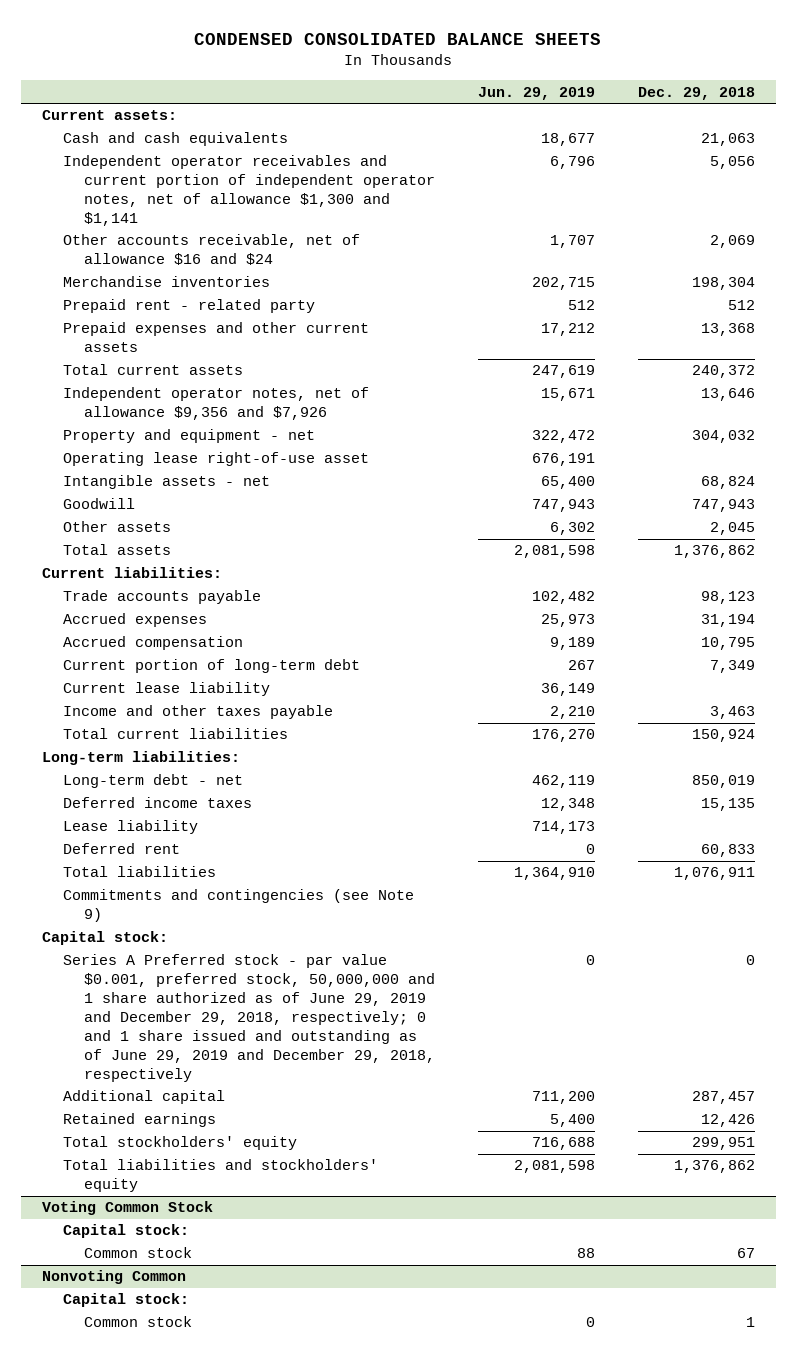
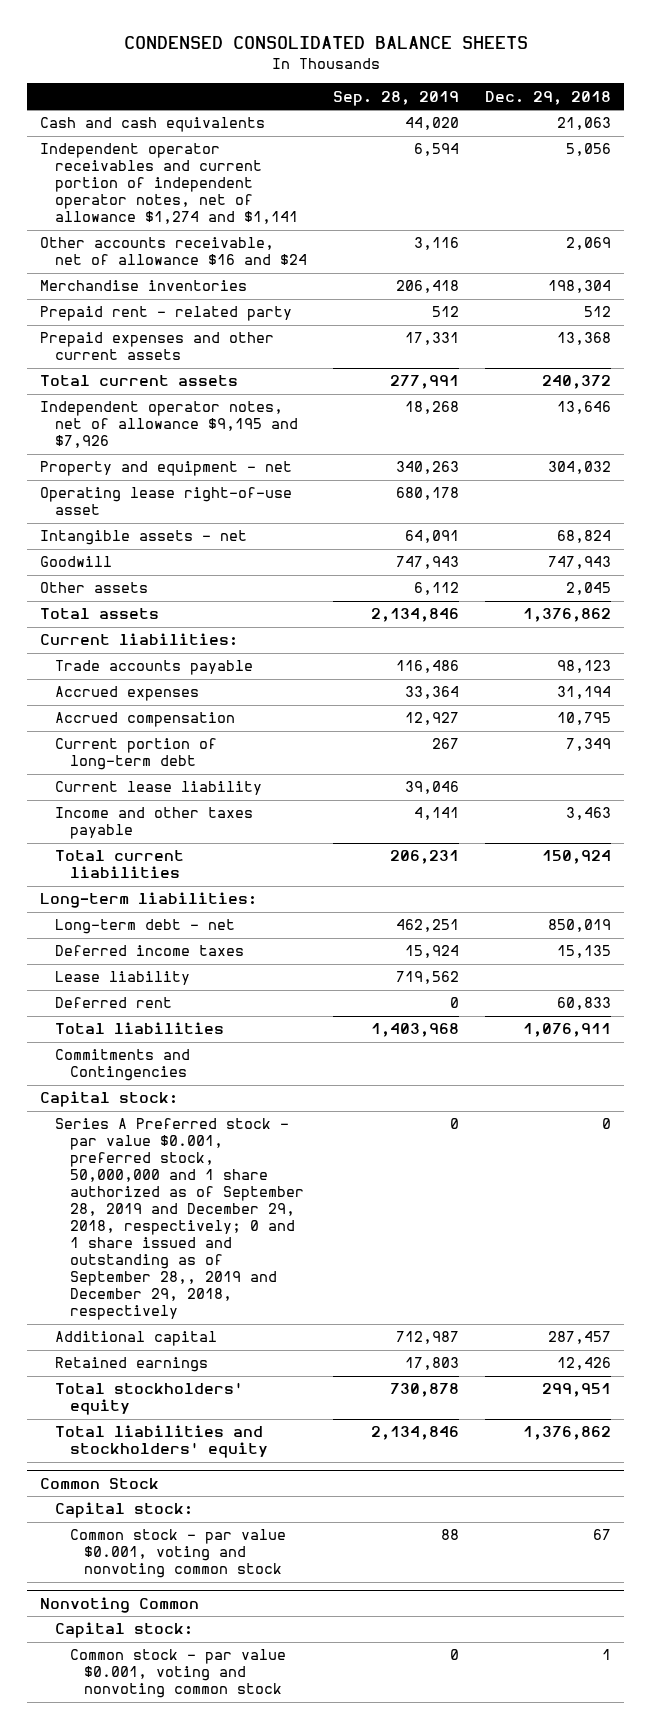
[477,86,595,100] Jun. 29, 2019 -> none
none -> [332,90,459,106] Sep. 28, 2019
[42,110,178,121] Current assets: -> none
[63,155,436,227] Independent operator receivables and current portion of independent operator notes, net of allowance $1,300 and $1,141 -> [39,143,298,225] Independent operator receivables and current portion of independent operator notes, net of allowance $1,274 and $1,141
[63,387,370,421] Independent operator notes, net of allowance $9,356 and $7,926 -> [39,401,298,449] Independent operator notes, net of allowance $9,195 and $7,926
[63,889,415,923] Commitments and contingencies (see Note 9) -> [54,1049,190,1082] Commitments and Contingencies
[63,954,436,1082] Series A Preferred stock - par value $0.001, preferred stock, 50,000,000 and 1 share authorized as of June 29, 2019 and December 29, 2018, respectively; 0 and 1 share issued and outstanding as of June 29, 2019 and December 29, 2018, respectively -> [54,1118,304,1321] Series A Preferred stock - par value $0.001, preferred stock, 50,000,000 and 1 share authorized as of September 28, 2019 and December 29, 2018, respectively; 0 and 1 share issued and outstanding as of September 28,, 2019 and December 29, 2018, respectively
[42,1201,214,1216] Voting Common Stock -> [39,1477,159,1489] Common Stock
[84,1247,193,1259] Common stock -> [69,1529,286,1579] Common stock - par value $0.001, voting and nonvoting common stock
[84,1316,193,1328] Common stock -> [69,1649,286,1699] Common stock - par value $0.001, voting and nonvoting common stock

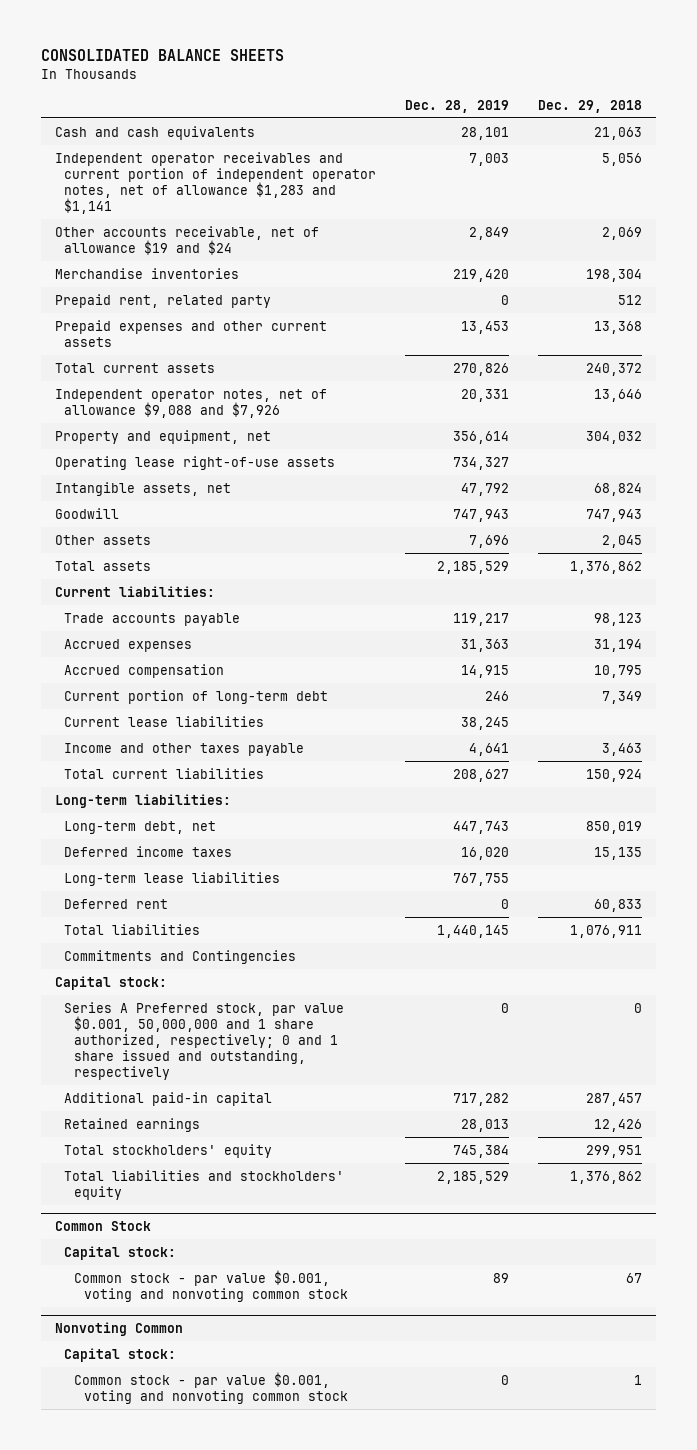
[123,36,528,50] CONDENSED CONSOLIDATED BALANCE SHEETS -> [40,48,284,61] CONSOLIDATED BALANCE SHEETS
[332,90,459,106] Sep. 28, 2019 -> none
none -> [405,99,510,113] Dec. 28, 2019
[39,143,298,225] Independent operator receivables and current portion of independent operator notes, net of allowance $1,274 and $1,141 -> [54,151,377,215] Independent operator receivables and current portion of independent operator notes, net of allowance $1,283 and $1,141
[39,237,307,266] Other accounts receivable, net of allowance $16 and $24 -> [54,225,319,255] Other accounts receivable, net of allowance $19 and $24
[39,306,292,322] Prepaid rent - related party -> [54,293,271,308] Prepaid rent, related party
[39,401,298,449] Independent operator notes, net of allowance $9,195 and $7,926 -> [54,388,327,418] Independent operator notes, net of allowance $9,088 and $7,926
[39,461,292,477] Property and equipment - net -> [54,429,271,444] Property and equipment, net
[39,487,292,516] Operating lease right-of-use asset -> [54,455,335,470] Operating lease right-of-use assets
[39,530,247,546] Intangible assets - net -> [54,481,231,496] Intangible assets, net
[54,781,262,796] Current lease liability -> [64,715,265,727] Current lease liabilities
[54,919,235,935] Long-term debt - net -> [64,820,217,834] Long-term debt, net
[54,971,190,986] Lease liability -> [64,871,281,886] Long-term lease liabilities
[54,1118,304,1321] Series A Preferred stock - par value $0.001, preferred stock, 50,000,000 and 1 share authorized as of September 28, 2019 and December 29, 2018, respectively; 0 and 1 share issued and outstanding as of September 28,, 2019 and December 29, 2018, respectively -> [64,1001,345,1081] Series A Preferred stock, par value $0.001, 50,000,000 and 1 share authorized, respectively; 0 and 1 share issued and outstanding, respectively
[54,1331,217,1347] Additional capital -> [64,1091,273,1106] Additional paid-in capital

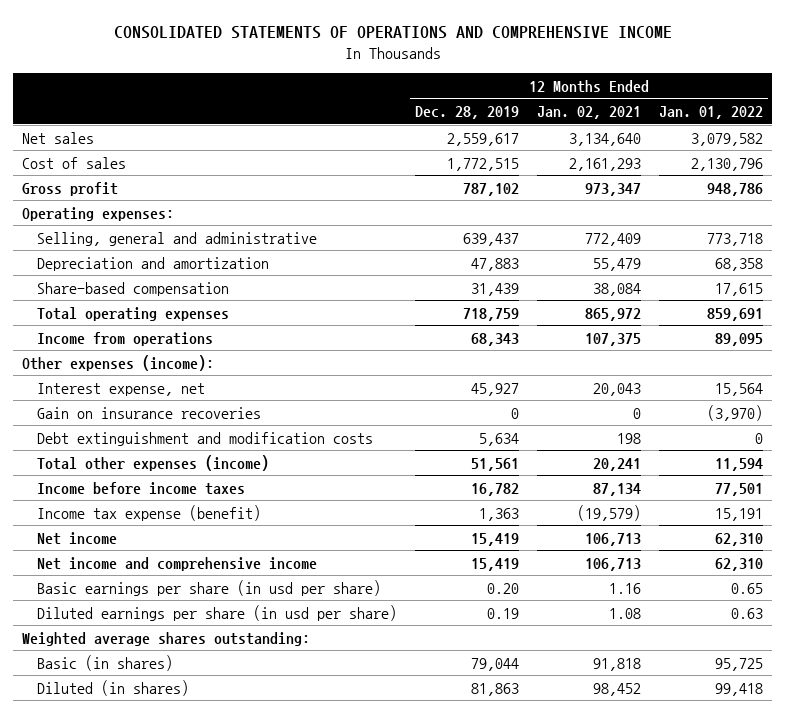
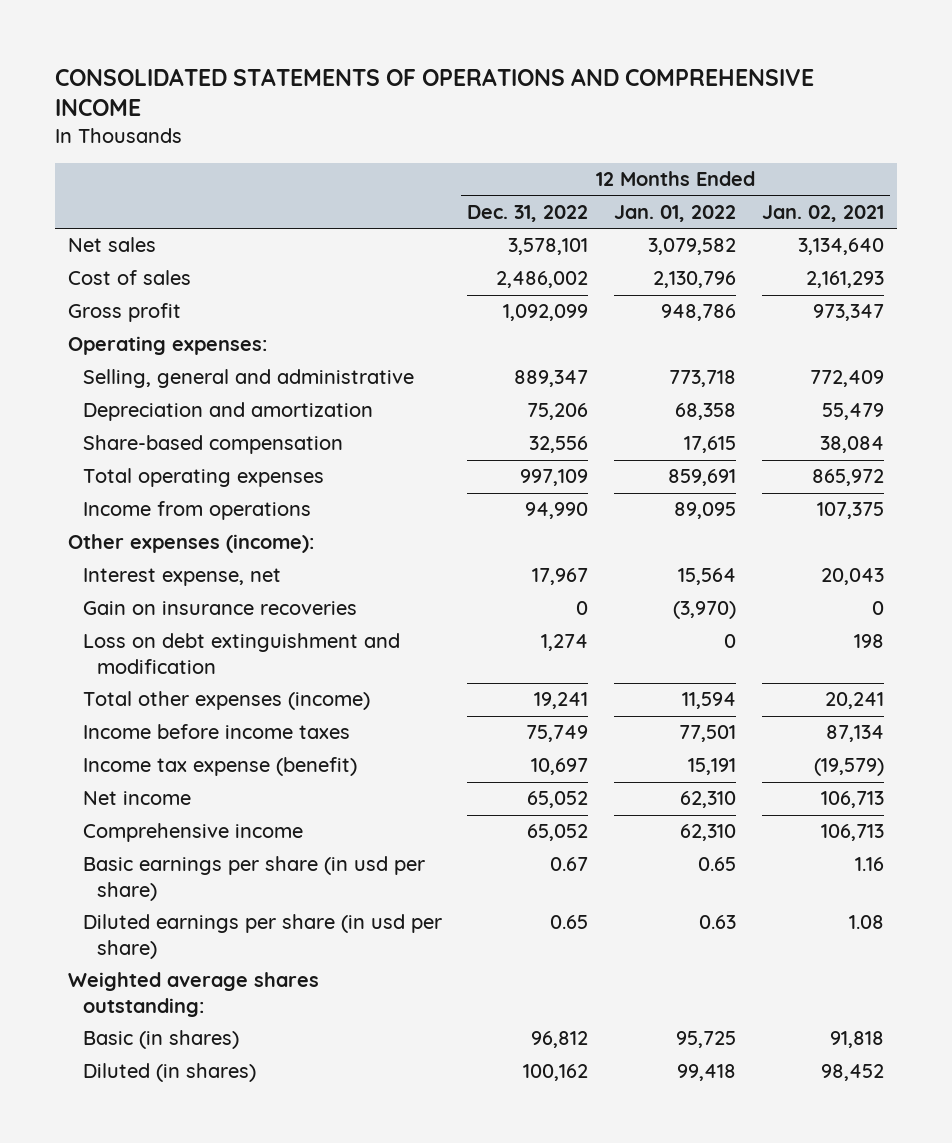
[414,106,519,120] Dec. 28, 2019 -> none
none -> [467,204,589,222] Dec. 31, 2022
[36,431,373,446] Debt extinguishment and modification costs -> [82,633,400,674] Loss on debt extinguishment and modification
[36,556,317,571] Net income and comprehensive income -> [82,823,303,843] Comprehensive income

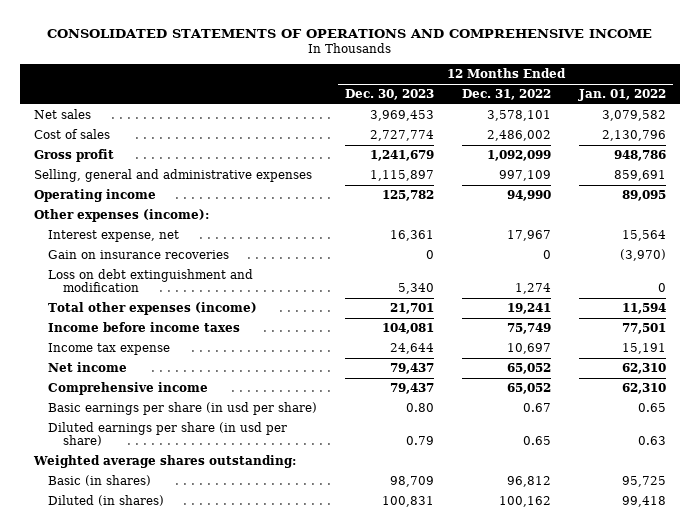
[761,204,884,222] Jan. 02, 2021 -> none
none -> [345,89,435,101] Dec. 30, 2023
[67,336,267,356] Operating expenses: -> none
[82,402,373,422] Depreciation and amortization -> none
[82,435,343,455] Share-based compensation -> none
[82,468,324,488] Total operating expenses -> none
[82,369,414,389] Selling, general and administrative -> [33,169,312,183] Selling, general and administrative expenses
[514,370,589,388] 889,347 -> [499,170,552,182] 997,109
[669,370,737,388] 773,718 -> [614,170,667,182] 859,691
[82,501,311,521] Income from operations -> [33,189,156,203] Operating income
[82,757,357,777] Income tax expense (benefit) -> [48,343,171,356] Income tax expense

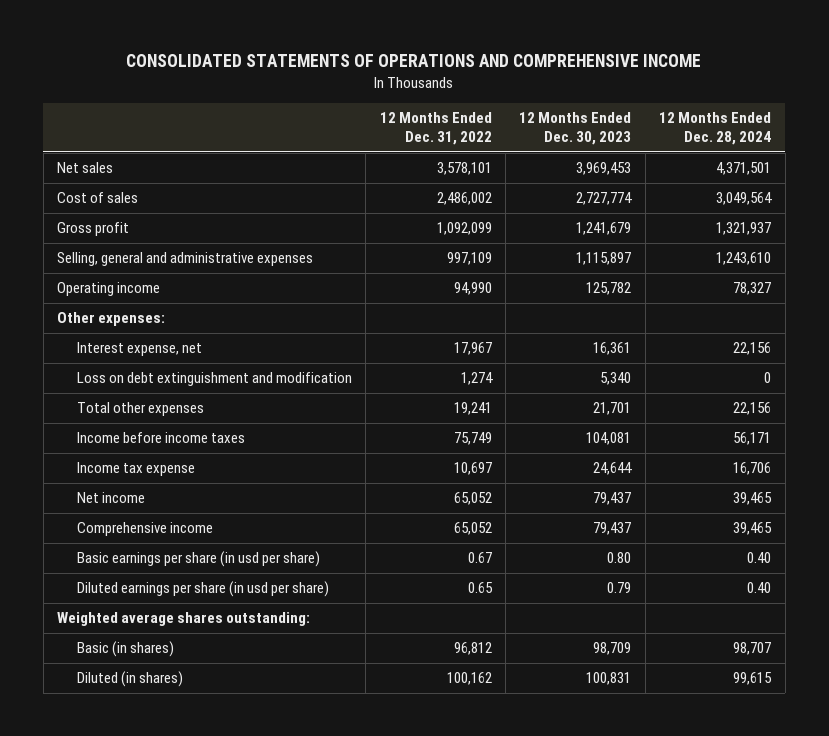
[578,89,667,102] Jan. 01, 2022 -> none
none -> [659,112,772,146] 12 Months Ended Dec. 28, 2024
[33,209,209,223] Other expenses (income): -> [57,312,166,327] Other expenses:
[48,250,230,260] Gain on insurance recoveries -> none
[48,302,258,316] Total other expenses (income) -> [76,402,204,417] Total other expenses

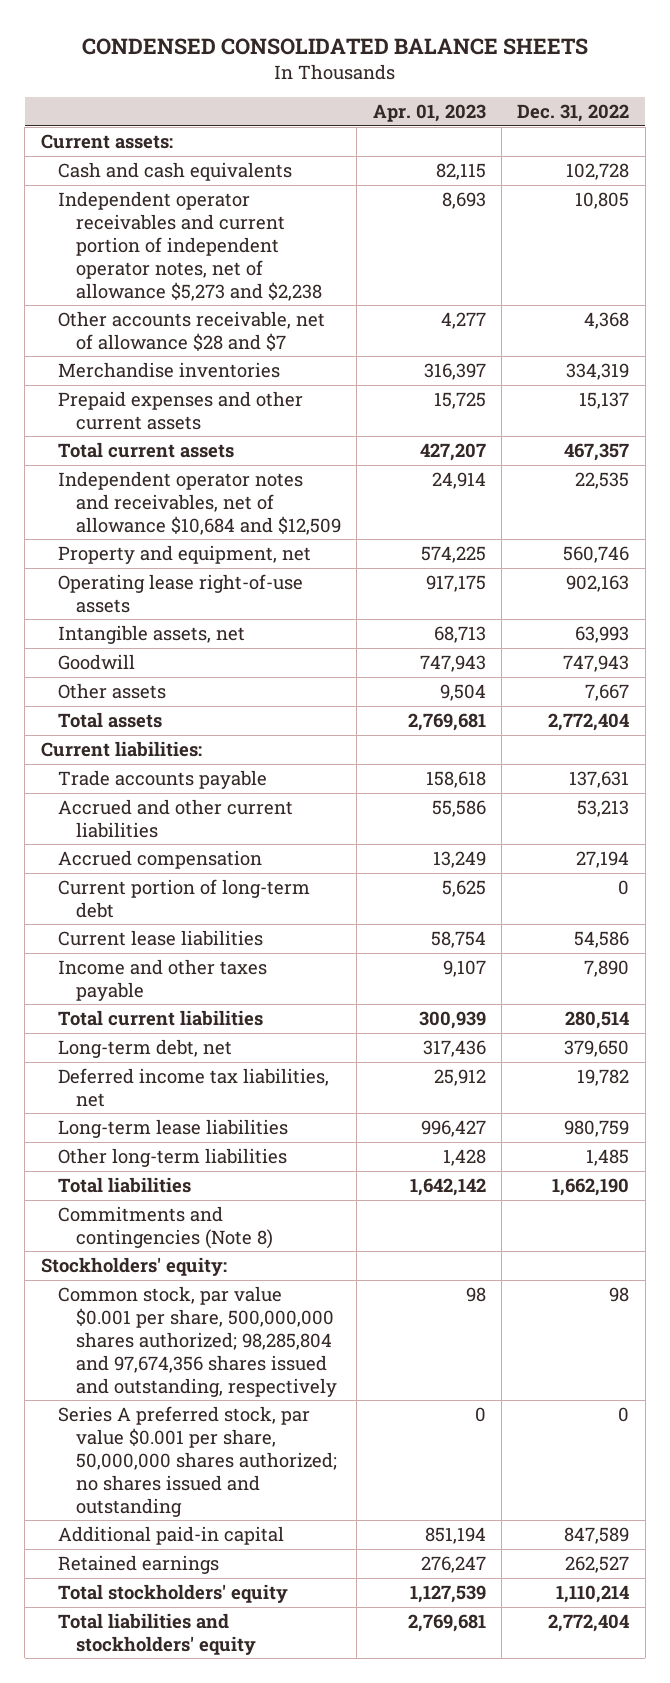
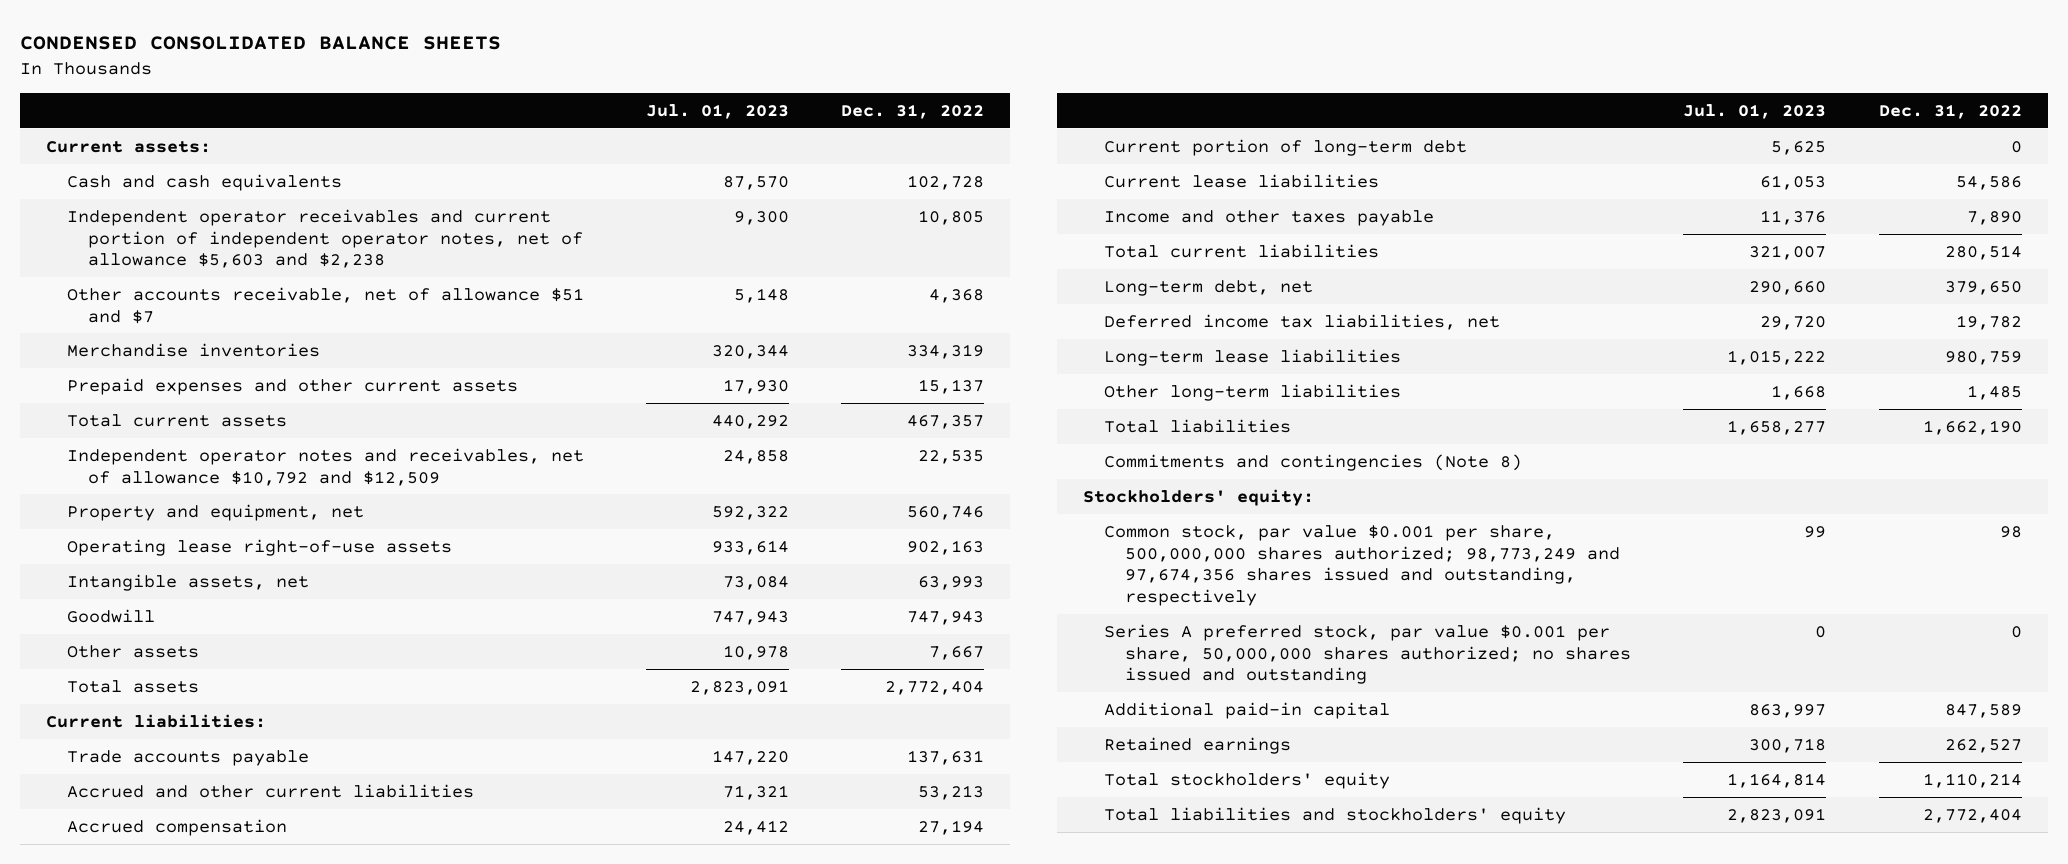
[372,104,486,123] Apr. 01, 2023 -> none
none -> [645,103,789,119] Jul. 01, 2023
[58,190,322,301] Independent operator receivables and current portion of independent operator notes, net of allowance $5,273 and $2,238 -> [66,208,583,269] Independent operator receivables and current portion of independent operator notes, net of allowance $5,603 and $2,238
[58,310,326,351] Other accounts receivable, net of allowance $28 and $7 -> [66,286,584,324] Other accounts receivable, net of allowance $51 and $7
[58,470,341,535] Independent operator notes and receivables, net of allowance $10,684 and $12,509 -> [66,447,584,486] Independent operator notes and receivables, net of allowance $10,792 and $12,509
[58,1285,337,1397] Common stock, par value $0.001 per share, 500,000,000 shares authorized; 98,285,804 and 97,674,356 shares issued and outstanding, respectively -> [1104,524,1621,606] Common stock, par value $0.001 per share, 500,000,000 shares authorized; 98,773,249 and 97,674,356 shares issued and outstanding, respectively

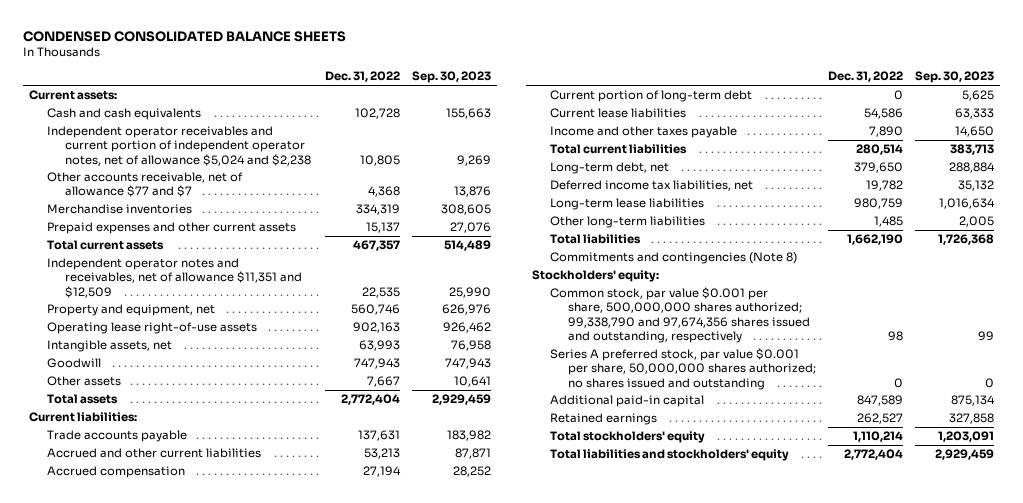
[645,103,789,119] Jul. 01, 2023 -> none
none -> [412,71,492,84] Sep. 30, 2023
[66,208,583,269] Independent operator receivables and current portion of independent operator notes, net of allowance $5,603 and $2,238 -> [47,126,312,166] Independent operator receivables and current portion of independent operator notes, net of allowance $5,024 and $2,238
[66,286,584,324] Other accounts receivable, net of allowance $51 and $7 -> [47,172,244,198] Other accounts receivable, net of allowance $77 and $7
[66,447,584,486] Independent operator notes and receivables, net of allowance $10,792 and $12,509 -> [47,258,303,298] Independent operator notes and receivables, net of allowance $11,351 and $12,509
[1104,524,1621,606] Common stock, par value $0.001 per share, 500,000,000 shares authorized; 98,773,249 and 97,674,356 shares issued and outstanding, respectively -> [549,287,811,343] Common stock, par value $0.001 per share, 500,000,000 shares authorized; 99,338,790 and 97,674,356 shares issued and outstanding, respectively

